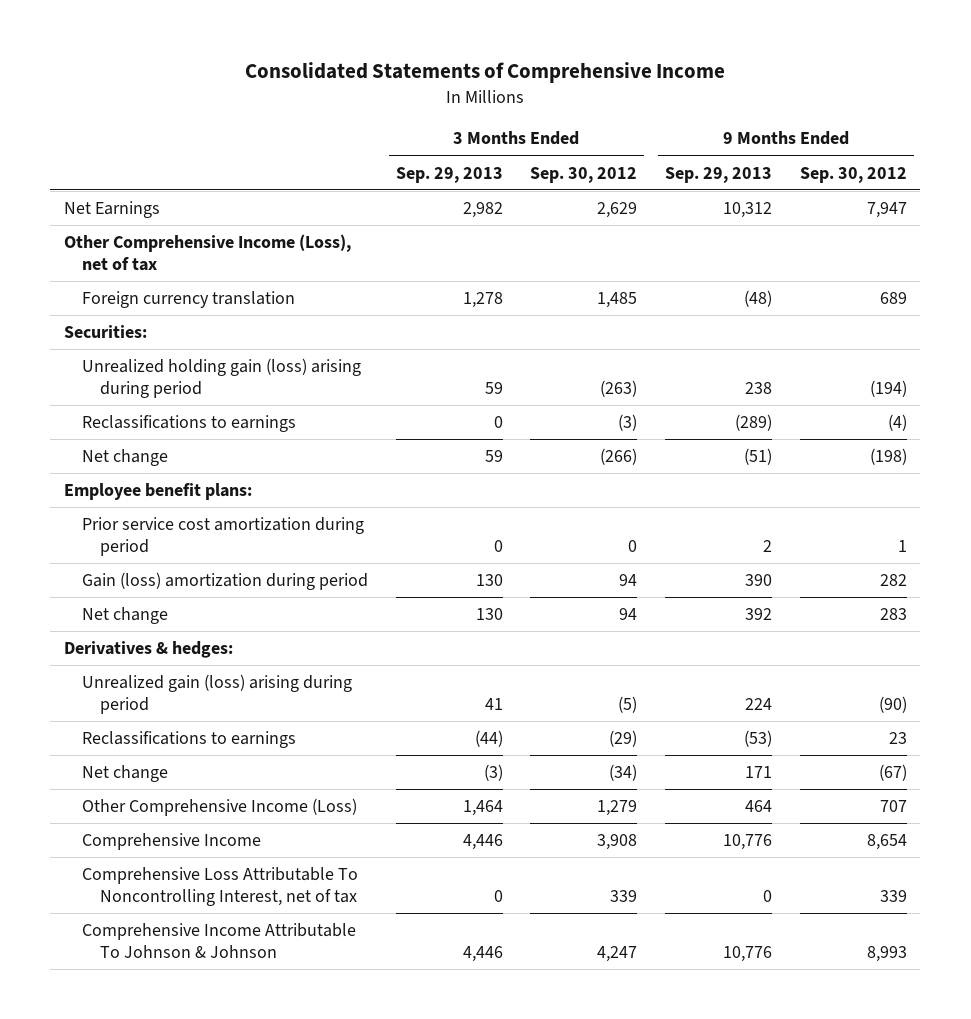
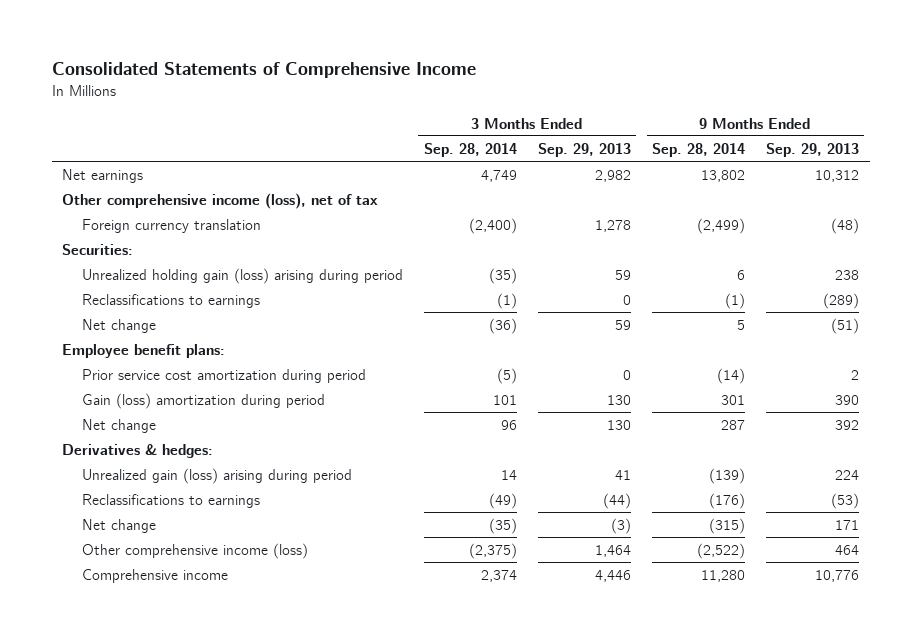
[530,166,638,183] Sep. 30, 2012 -> none
[799,166,907,183] Sep. 30, 2012 -> none
none -> [423,142,517,157] Sep. 28, 2014
none -> [651,142,745,157] Sep. 28, 2014
[64,201,161,219] Net Earnings -> [62,168,144,183] Net earnings
[64,234,352,271] Other Comprehensive Income (Loss), net of tax -> [62,192,379,209] Other comprehensive income (loss), net of tax
[81,833,261,851] Comprehensive Income -> none
[81,867,358,906] Comprehensive Loss Attributable To Noncontrolling Interest, net of tax -> none
[81,798,357,817] Other Comprehensive Income (Loss) -> [81,542,308,559] Other comprehensive income (loss)
[81,923,356,958] Comprehensive Income Attributable To Johnson & Johnson -> [81,568,228,583] Comprehensive income

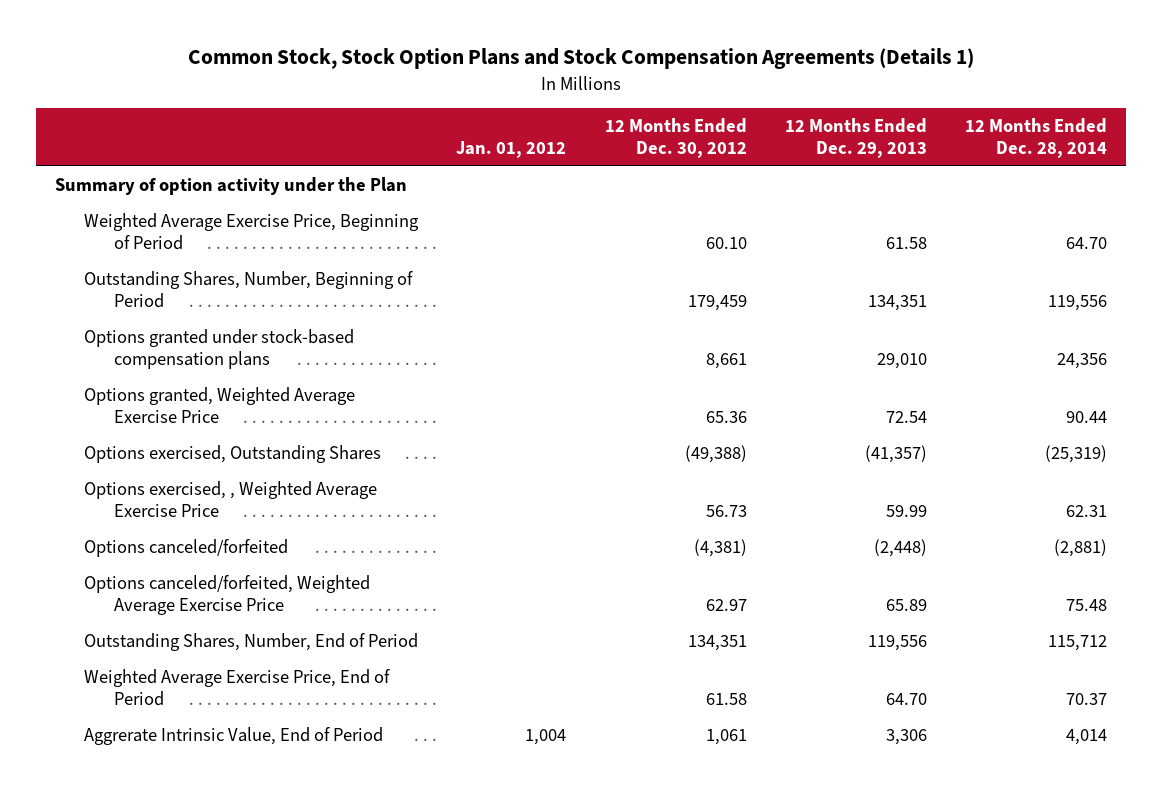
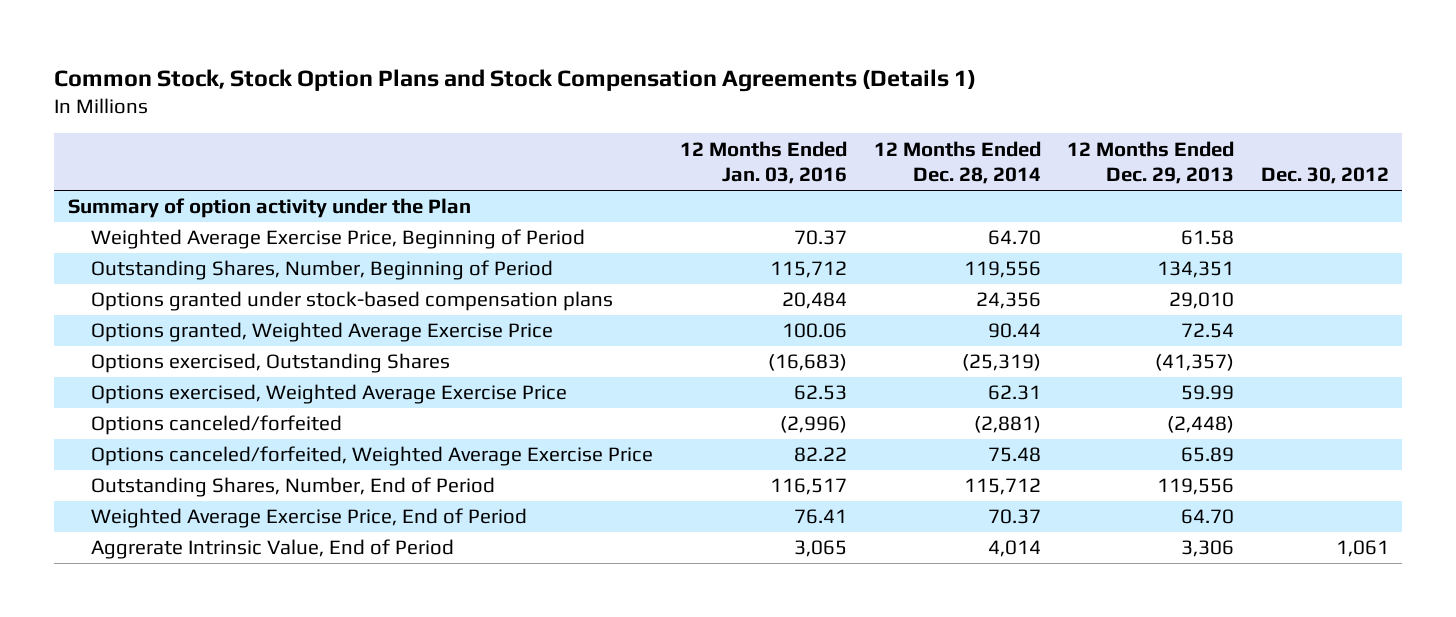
[456,141,567,159] Jan. 01, 2012 -> none
[604,118,747,159] 12 Months Ended Dec. 30, 2012 -> none
none -> [679,140,847,185] 12 Months Ended Jan. 03, 2016
none -> [1260,167,1389,185] Dec. 30, 2012
[84,481,378,517] Options exercised, , Weighted Average Exercise Price -> [91,384,568,405] Options exercised, Weighted Average Exercise Price

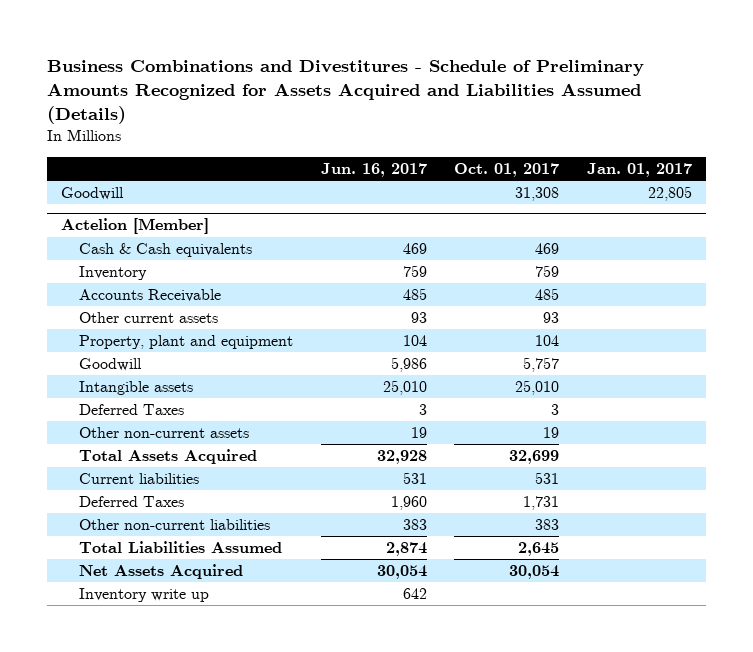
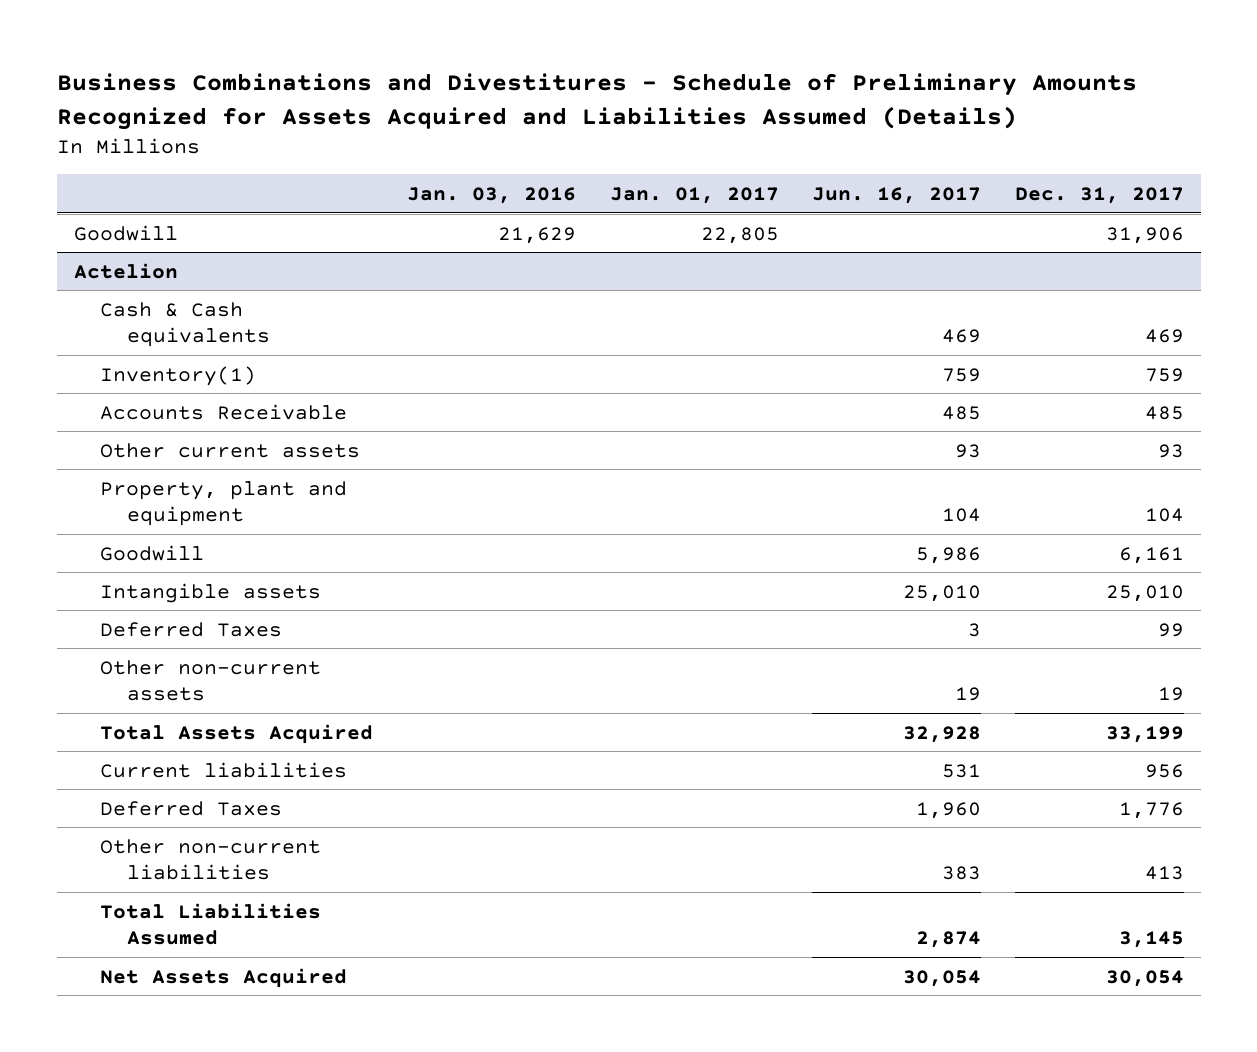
[454,162,560,177] Oct. 01, 2017 -> none
none -> [406,186,576,204] Jan. 03, 2016
none -> [1014,186,1184,204] Dec. 31, 2017
[61,218,210,235] Actelion [Member] -> [73,262,178,279] Actelion
[79,266,148,281] Inventory -> [100,365,257,386] Inventory(1)
[79,588,210,603] Inventory write up -> none

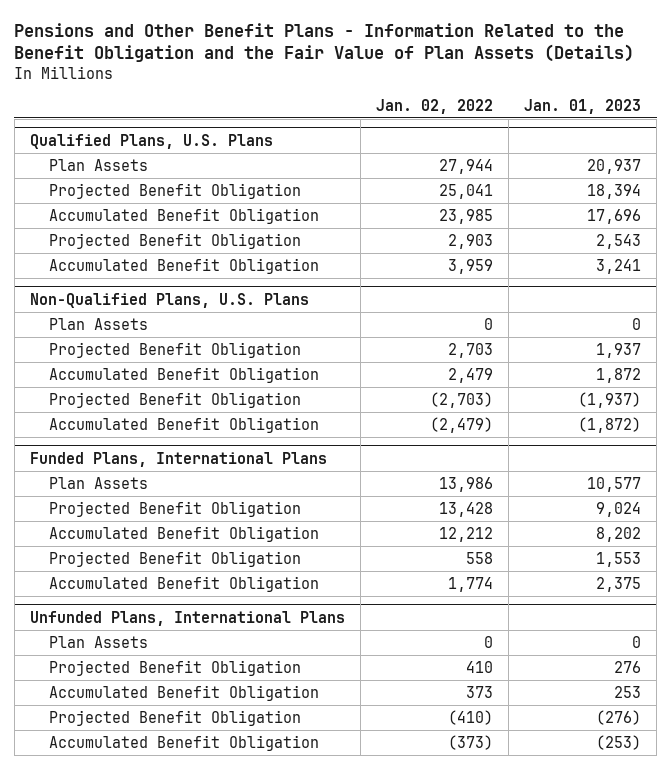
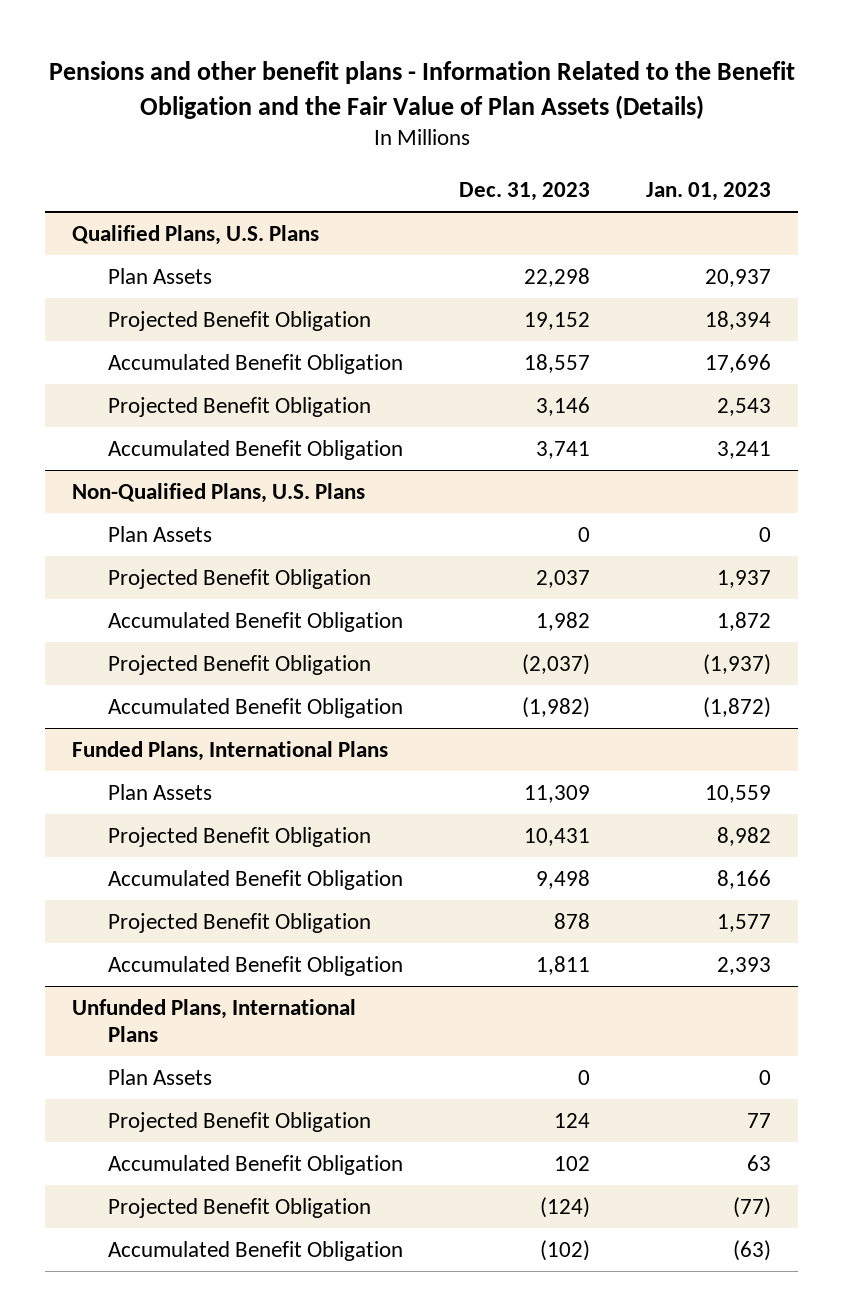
[14,22,635,63] Pensions and Other Benefit Plans - Information Related to the Benefit Obligation and the Fair Value of Plan Assets (Details) -> [48,60,795,119] Pensions and other benefit plans - Information Related to the Benefit Obligation and the Fair Value of Plan Assets (Details)
[375,98,493,114] Jan. 02, 2022 -> none
none -> [458,182,590,202] Dec. 31, 2023
[587,476,642,492] 10,577 -> [704,785,771,804] 10,559
[596,501,642,517] 9,024 -> [716,827,771,847] 8,982
[596,526,642,542] 8,202 -> [716,870,771,890] 8,166
[596,551,642,567] 1,553 -> [716,914,771,933] 1,577
[596,576,642,592] 2,375 -> [716,957,771,976] 2,393
[614,660,642,673] 276 -> [746,1113,771,1129] 77
[614,685,642,698] 253 -> [746,1155,771,1172] 63
[596,709,642,725] (276) -> [732,1197,771,1219] (77)
[596,734,642,750] (253) -> [732,1240,771,1262] (63)

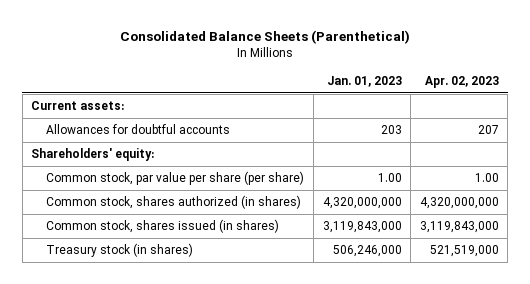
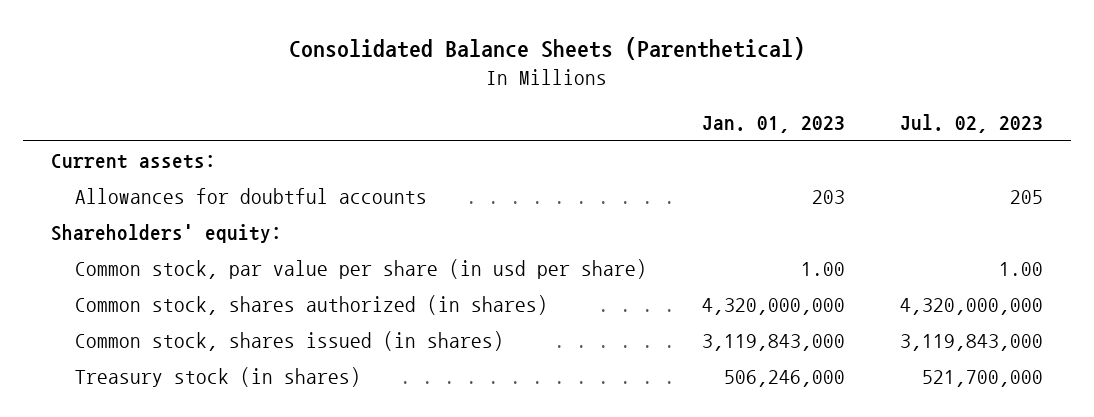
[424,75,499,88] Apr. 02, 2023 -> none
none -> [900,114,1044,134] Jul. 02, 2023
[46,171,305,186] Common stock, par value per share (per share) -> [75,258,648,279] Common stock, par value per share (in usd per share)

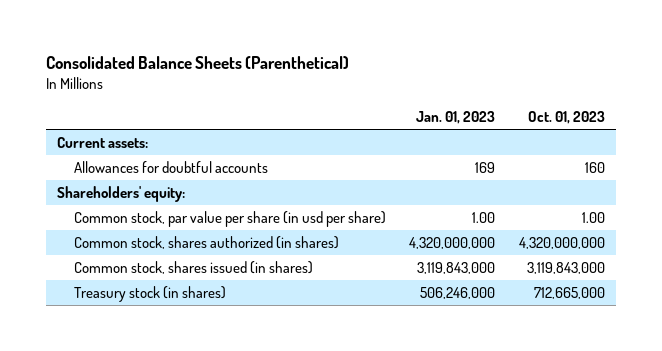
[900,114,1044,134] Jul. 02, 2023 -> none
none -> [527,110,605,124] Oct. 01, 2023
[812,189,846,204] 203 -> [475,162,496,174] 169

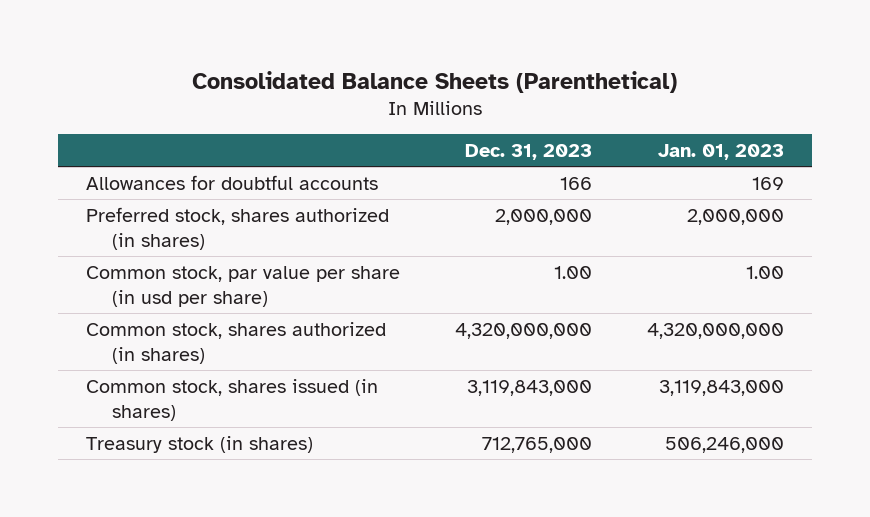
[527,110,605,124] Oct. 01, 2023 -> none
none -> [465,143,593,160] Dec. 31, 2023
[57,137,149,149] Current assets: -> none
[57,186,186,203] Shareholders' equity: -> none
none -> [85,206,389,250] Preferred stock, shares authorized (in shares)

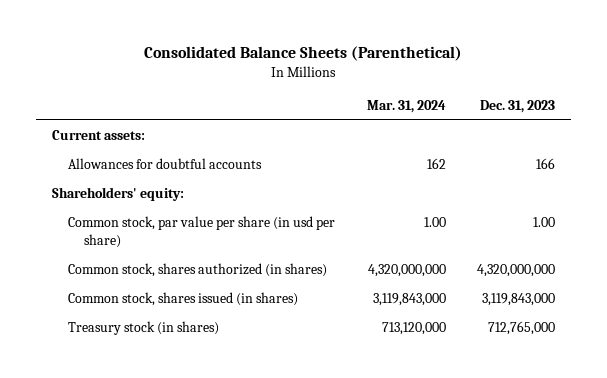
[658,143,785,160] Jan. 01, 2023 -> none
none -> [366,100,446,114] Mar. 31, 2024
none -> [51,130,145,141] Current assets:
[85,206,389,250] Preferred stock, shares authorized (in shares) -> none
none -> [51,187,184,202] Shareholders' equity:

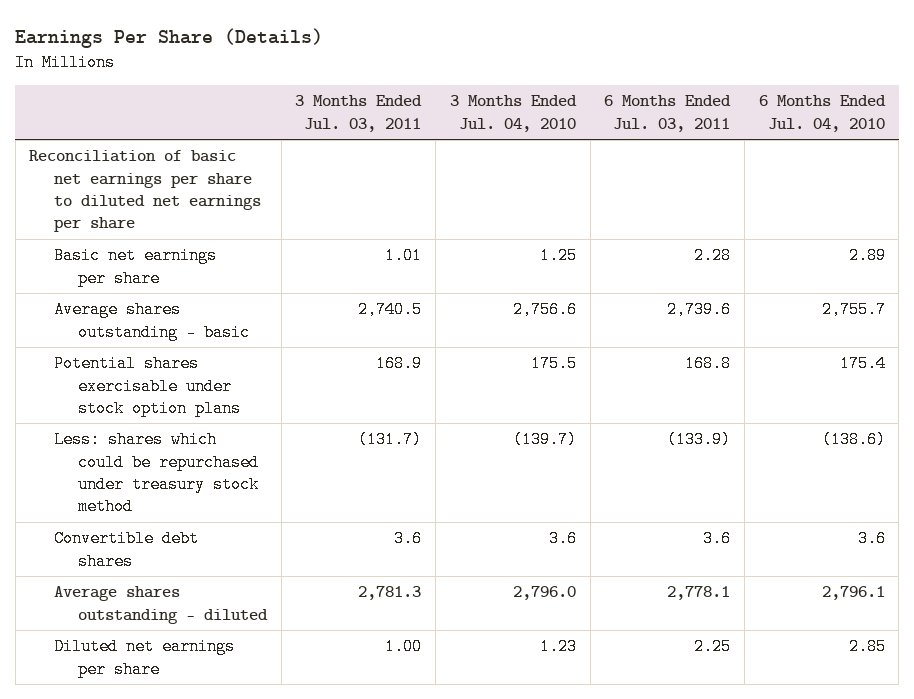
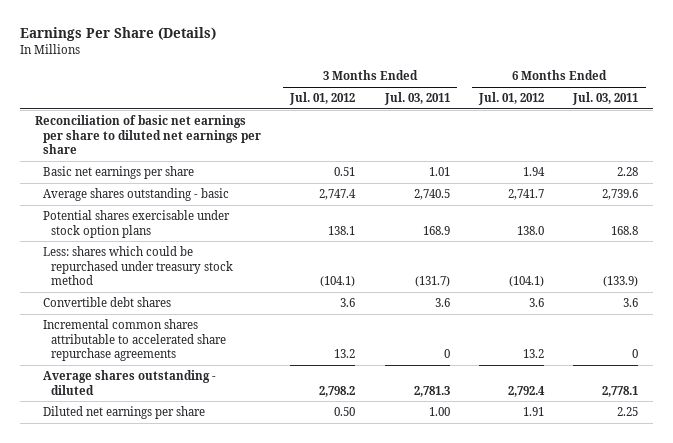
[449,95,577,132] 3 Months Ended Jul. 04, 2010 -> none
[758,95,886,132] 6 Months Ended Jul. 04, 2010 -> none
none -> [289,92,356,106] Jul. 01, 2012
none -> [477,92,544,106] Jul. 01, 2012
none -> [42,319,227,362] Incremental common shares attributable to accelerated share repurchase agreements

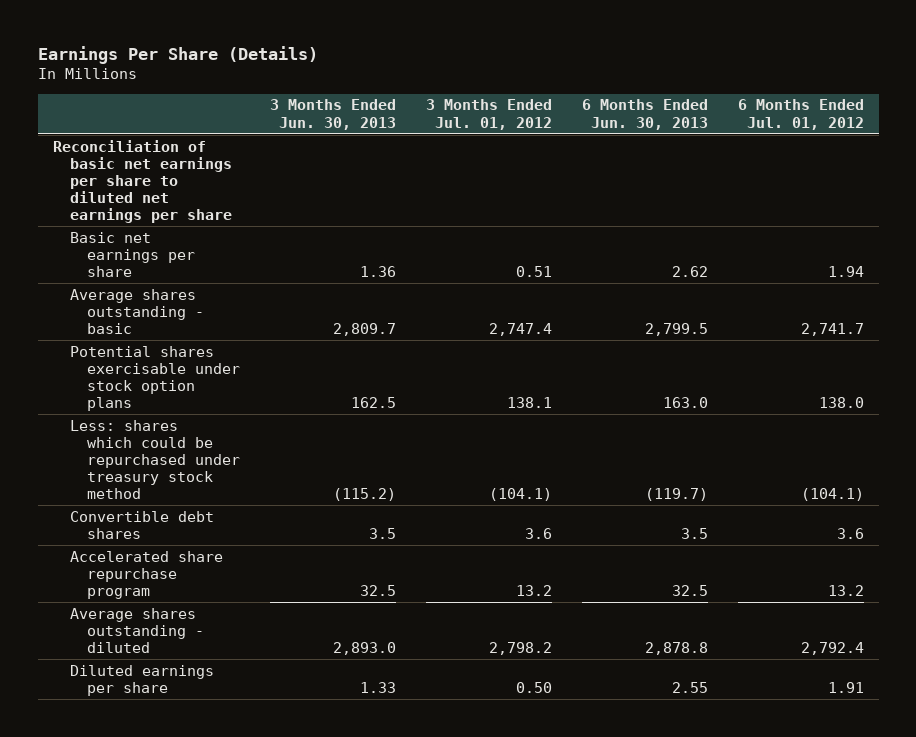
[383,92,450,106] Jul. 03, 2011 -> none
[572,92,639,106] Jul. 03, 2011 -> none
none -> [269,99,396,130] 3 Months Ended Jun. 30, 2013
none -> [581,99,708,130] 6 Months Ended Jun. 30, 2013
[42,319,227,362] Incremental common shares attributable to accelerated share repurchase agreements -> [69,550,223,599] Accelerated share repurchase program
[42,406,205,420] Diluted net earnings per share -> [69,664,214,696] Diluted earnings per share

